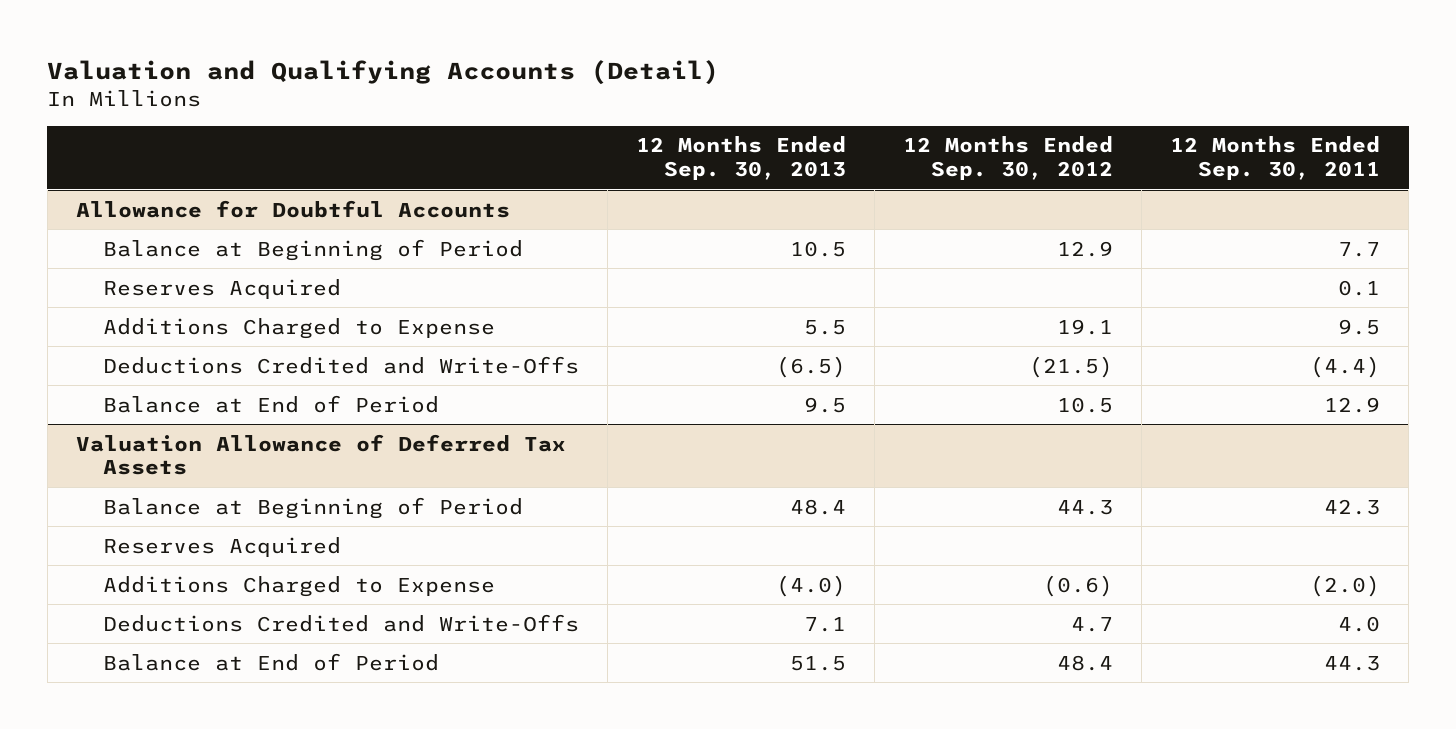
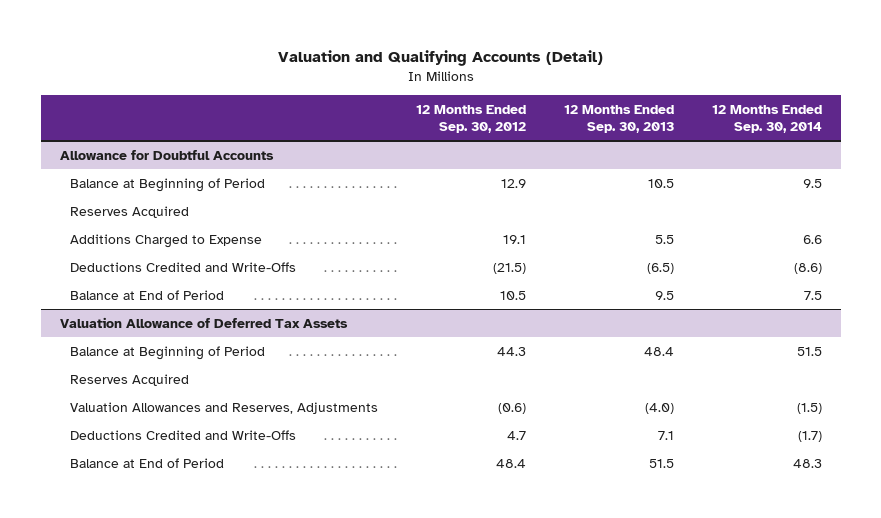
[1170,136,1381,181] 12 Months Ended Sep. 30, 2011 -> none
none -> [711,104,822,134] 12 Months Ended Sep. 30, 2014
[102,575,495,597] Additions Charged to Expense -> none
none -> [69,401,378,414] Valuation Allowances and Reserves, Adjustments

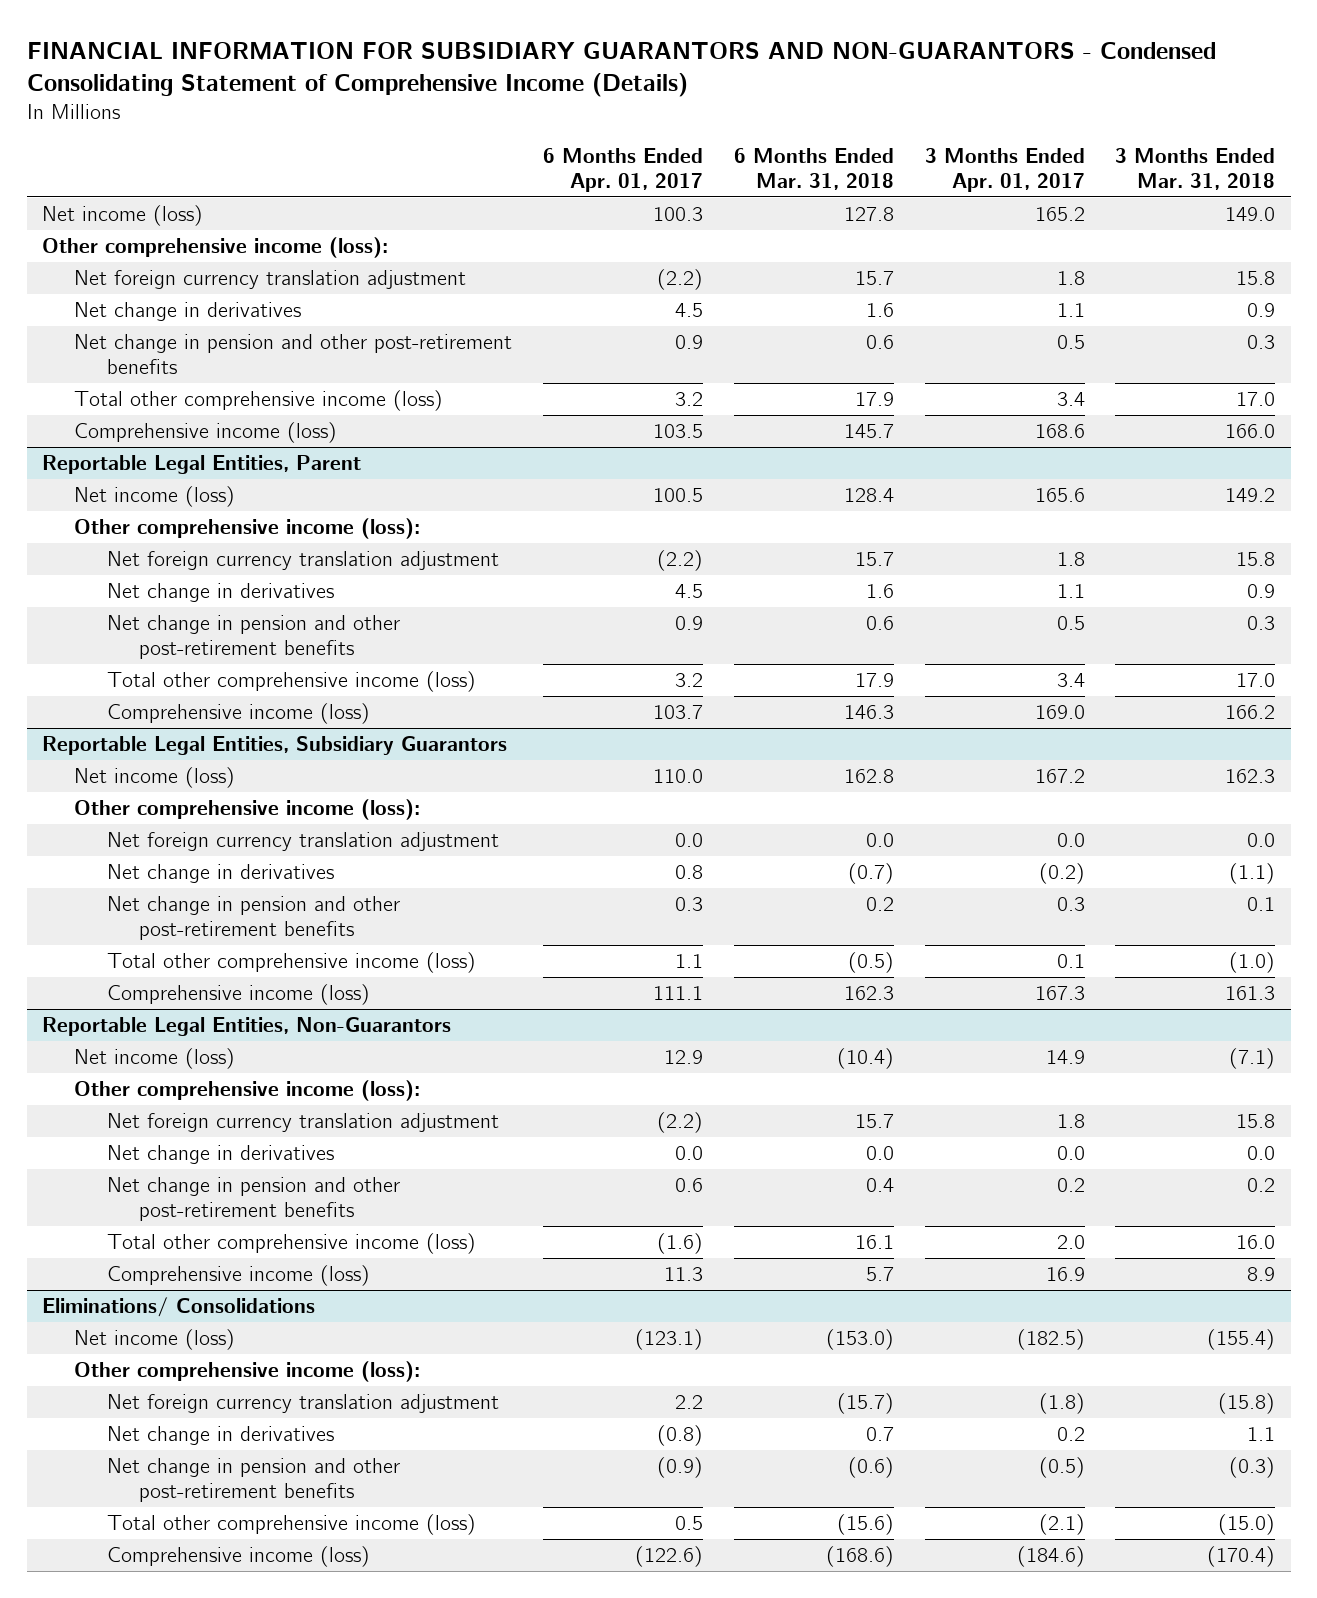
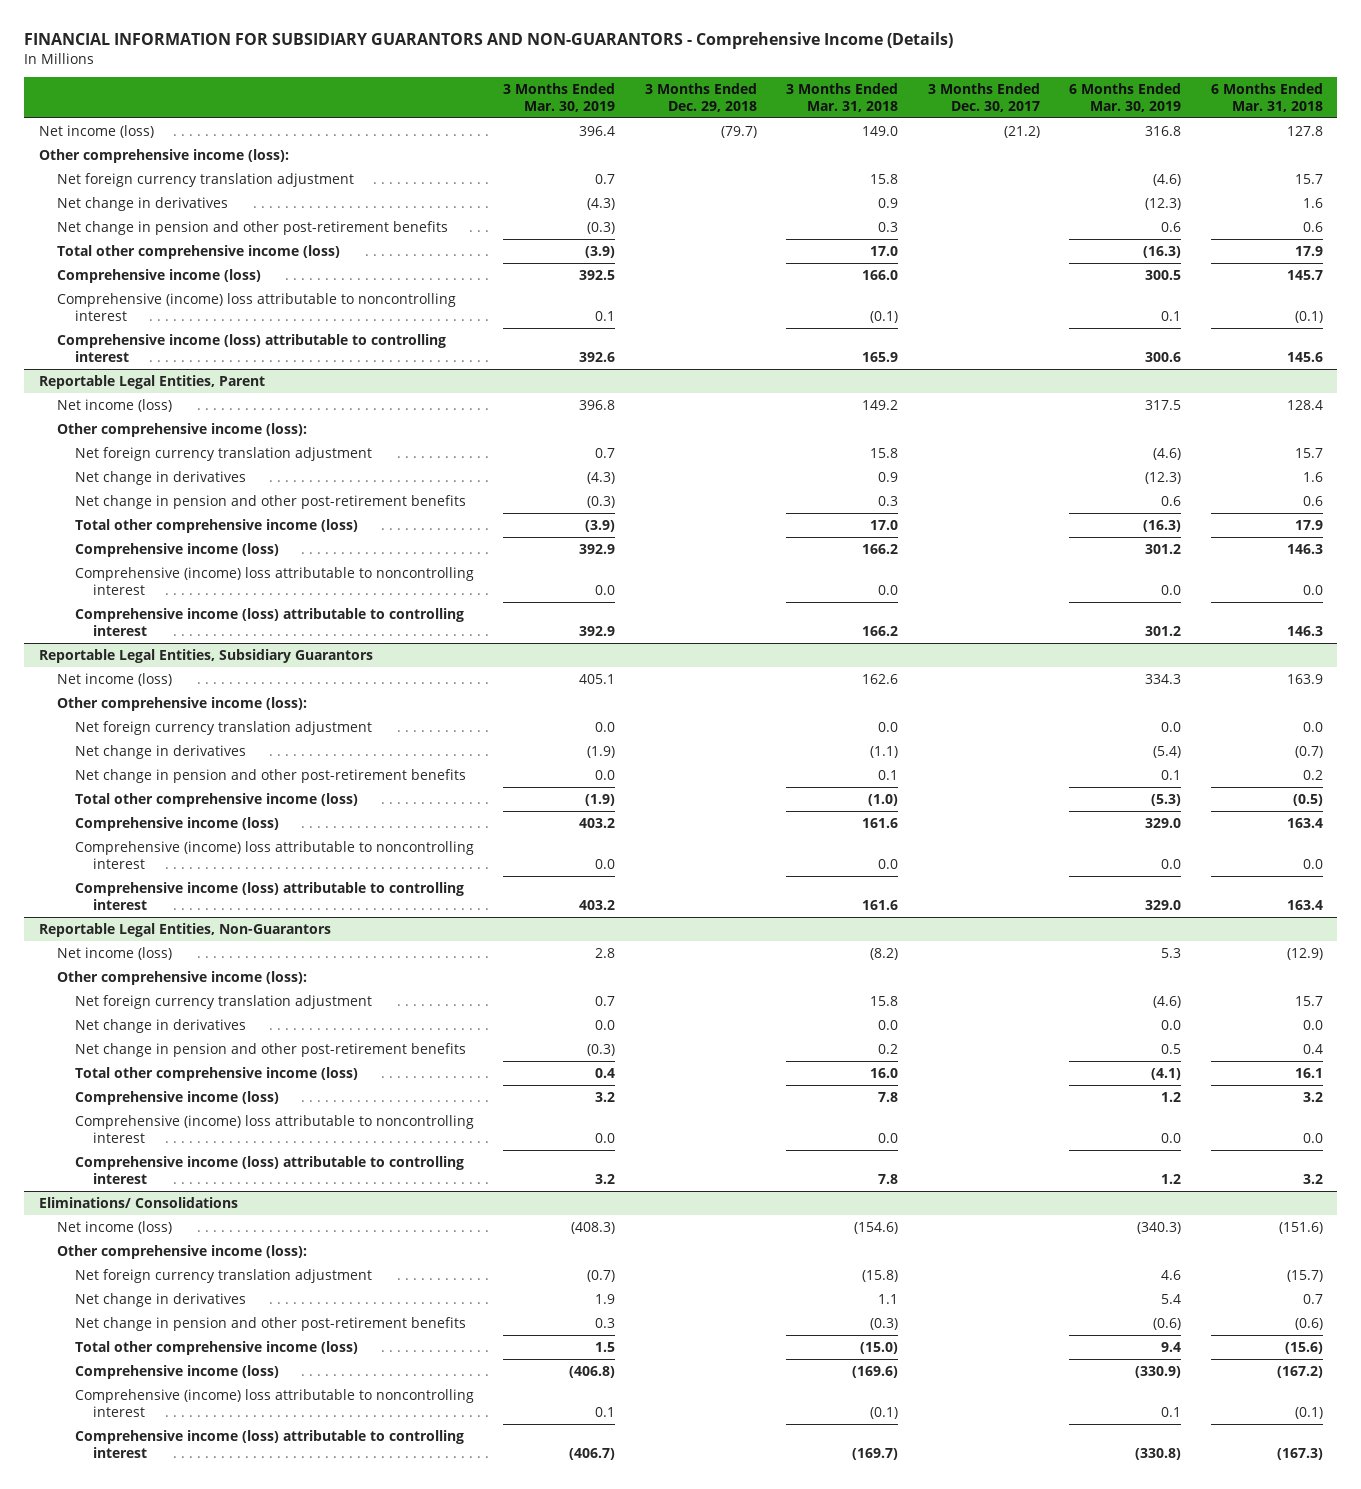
[26,41,1216,98] FINANCIAL INFORMATION FOR SUBSIDIARY GUARANTORS AND NON-GUARANTORS - Condensed Consolidating Statement of Comprehensive Income (Details) -> [23,32,953,50] FINANCIAL INFORMATION FOR SUBSIDIARY GUARANTORS AND NON-GUARANTORS - Comprehensive Income (Details)
[543,148,704,193] 6 Months Ended Apr. 01, 2017 -> none
[924,148,1085,193] 3 Months Ended Apr. 01, 2017 -> none
none -> [503,82,616,112] 3 Months Ended Mar. 30, 2019
none -> [644,82,757,112] 3 Months Ended Dec. 29, 2018
none -> [927,82,1040,112] 3 Months Ended Dec. 30, 2017
none -> [1069,82,1182,112] 6 Months Ended Mar. 30, 2019
none -> [56,292,456,321] Comprehensive (income) loss attributable to noncontrolling interest
none -> [56,333,446,362] Comprehensive income (loss) attributable to controlling interest
none -> [74,566,474,595] Comprehensive (income) loss attributable to noncontrolling interest
none -> [74,607,464,636] Comprehensive income (loss) attributable to controlling interest
[843,769,894,784] 162.8 -> [1286,673,1323,684] 163.9
[1225,769,1276,784] 162.3 -> [862,673,899,684] 162.6
[843,986,894,1001] 162.3 -> [1286,817,1323,828] 163.4
[1225,986,1276,1001] 161.3 -> [862,817,899,828] 161.6
none -> [74,840,474,869] Comprehensive (income) loss attributable to noncontrolling interest
none -> [74,881,464,910] Comprehensive income (loss) attributable to controlling interest
[836,1048,894,1070] (10.4) -> [1286,947,1323,960] (12.9)
[1229,1048,1276,1070] (7.1) -> [870,947,899,960] (8.2)
[865,1267,894,1282] 5.7 -> [1302,1091,1323,1102] 3.2
[1247,1267,1276,1282] 8.9 -> [878,1091,899,1102] 7.8
none -> [74,1114,474,1143] Comprehensive (income) loss attributable to noncontrolling interest
none -> [74,1155,464,1184] Comprehensive income (loss) attributable to controlling interest
[825,1329,894,1351] (153.0) -> [1278,1221,1323,1234] (151.6)
[1207,1329,1276,1351] (155.4) -> [854,1221,899,1234] (154.6)
[825,1546,894,1568] (168.6) -> [1276,1365,1323,1378] (167.2)
[1207,1546,1276,1568] (170.4) -> [852,1365,899,1378] (169.6)
none -> [74,1388,474,1417] Comprehensive (income) loss attributable to noncontrolling interest
none -> [74,1429,464,1458] Comprehensive income (loss) attributable to controlling interest

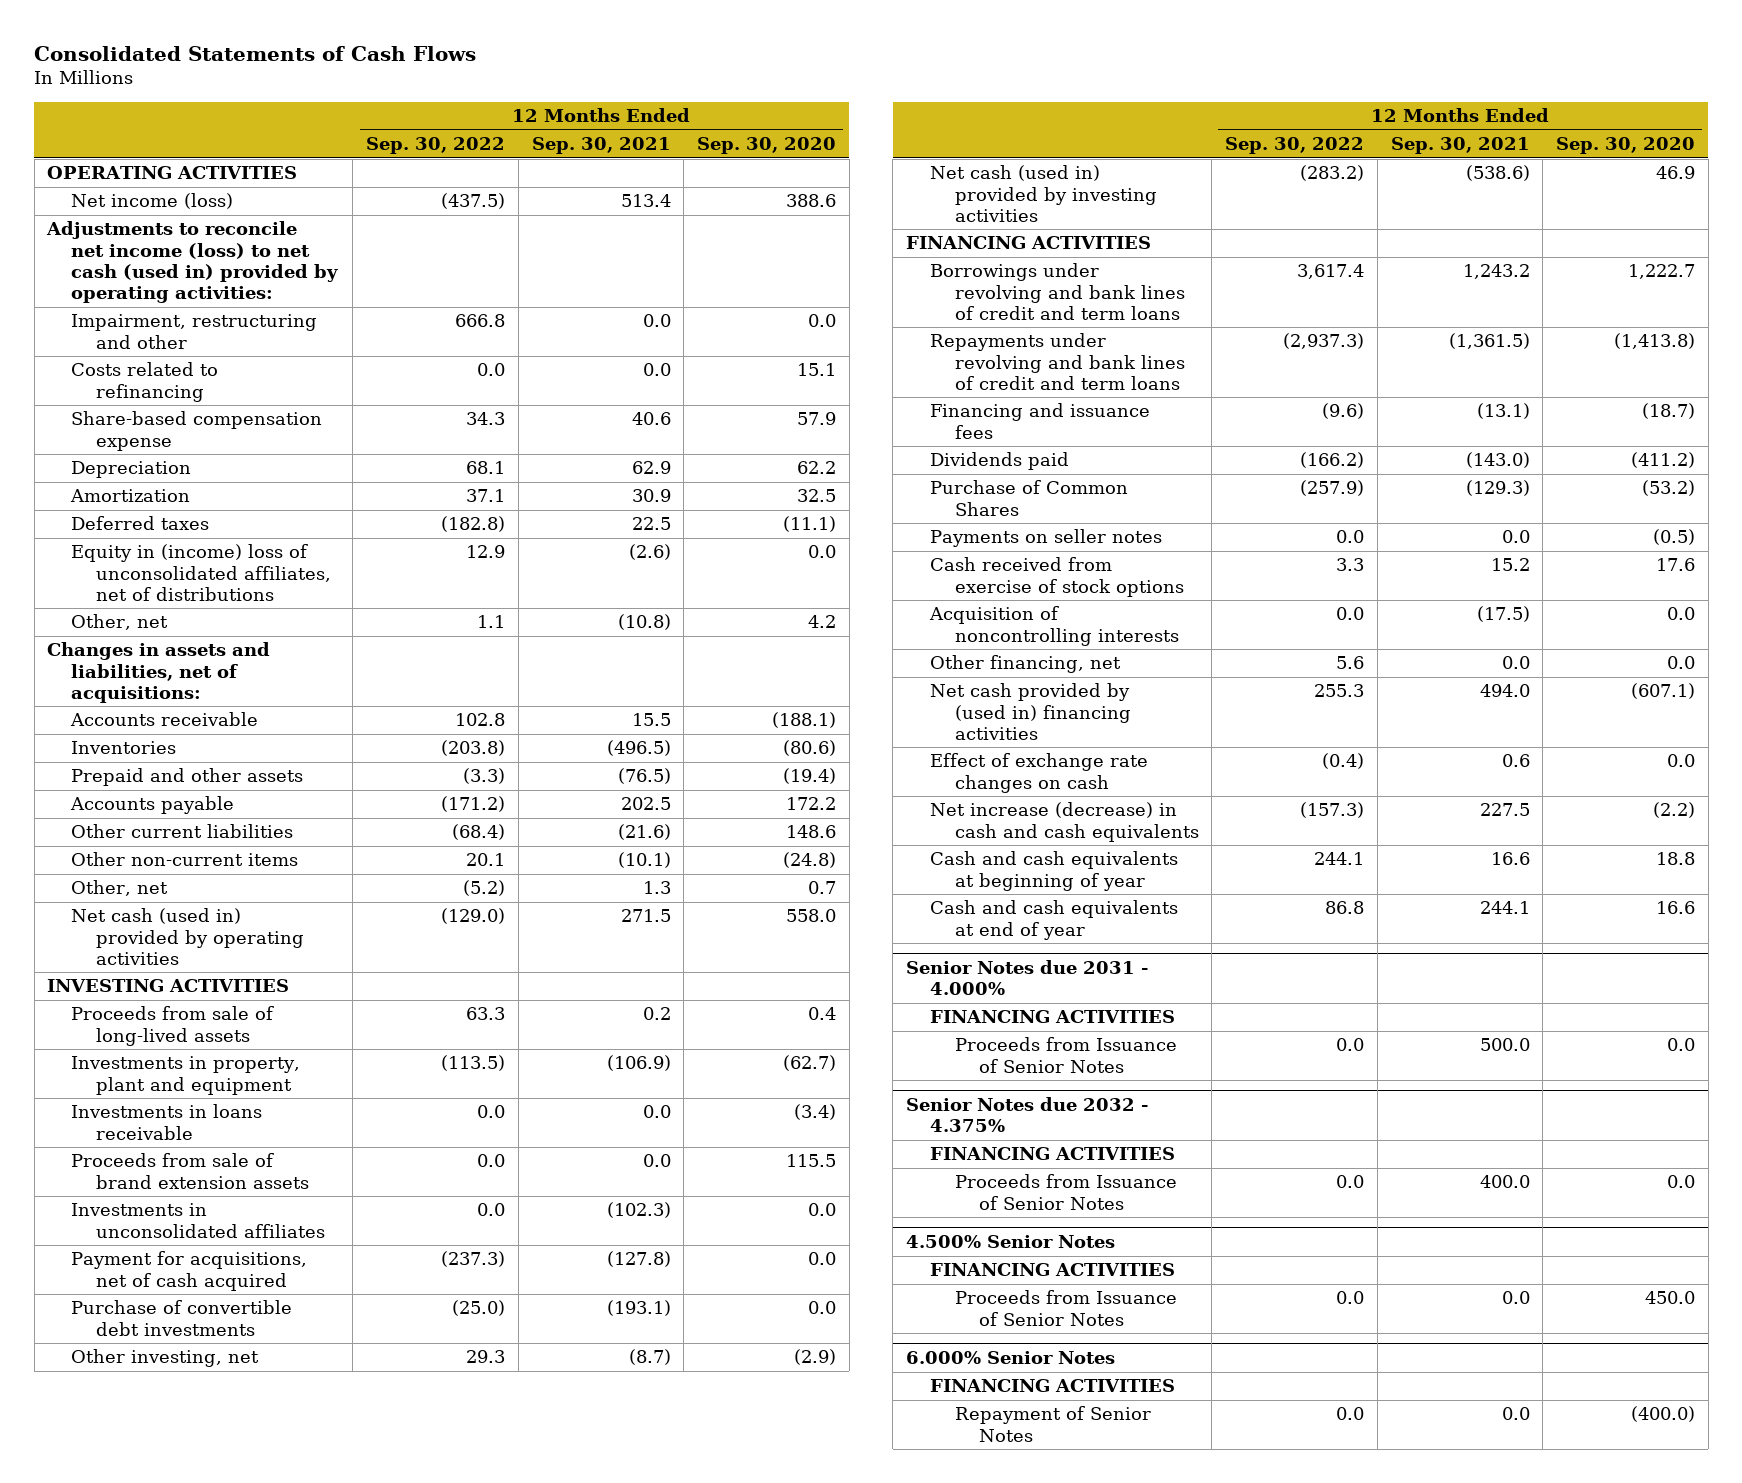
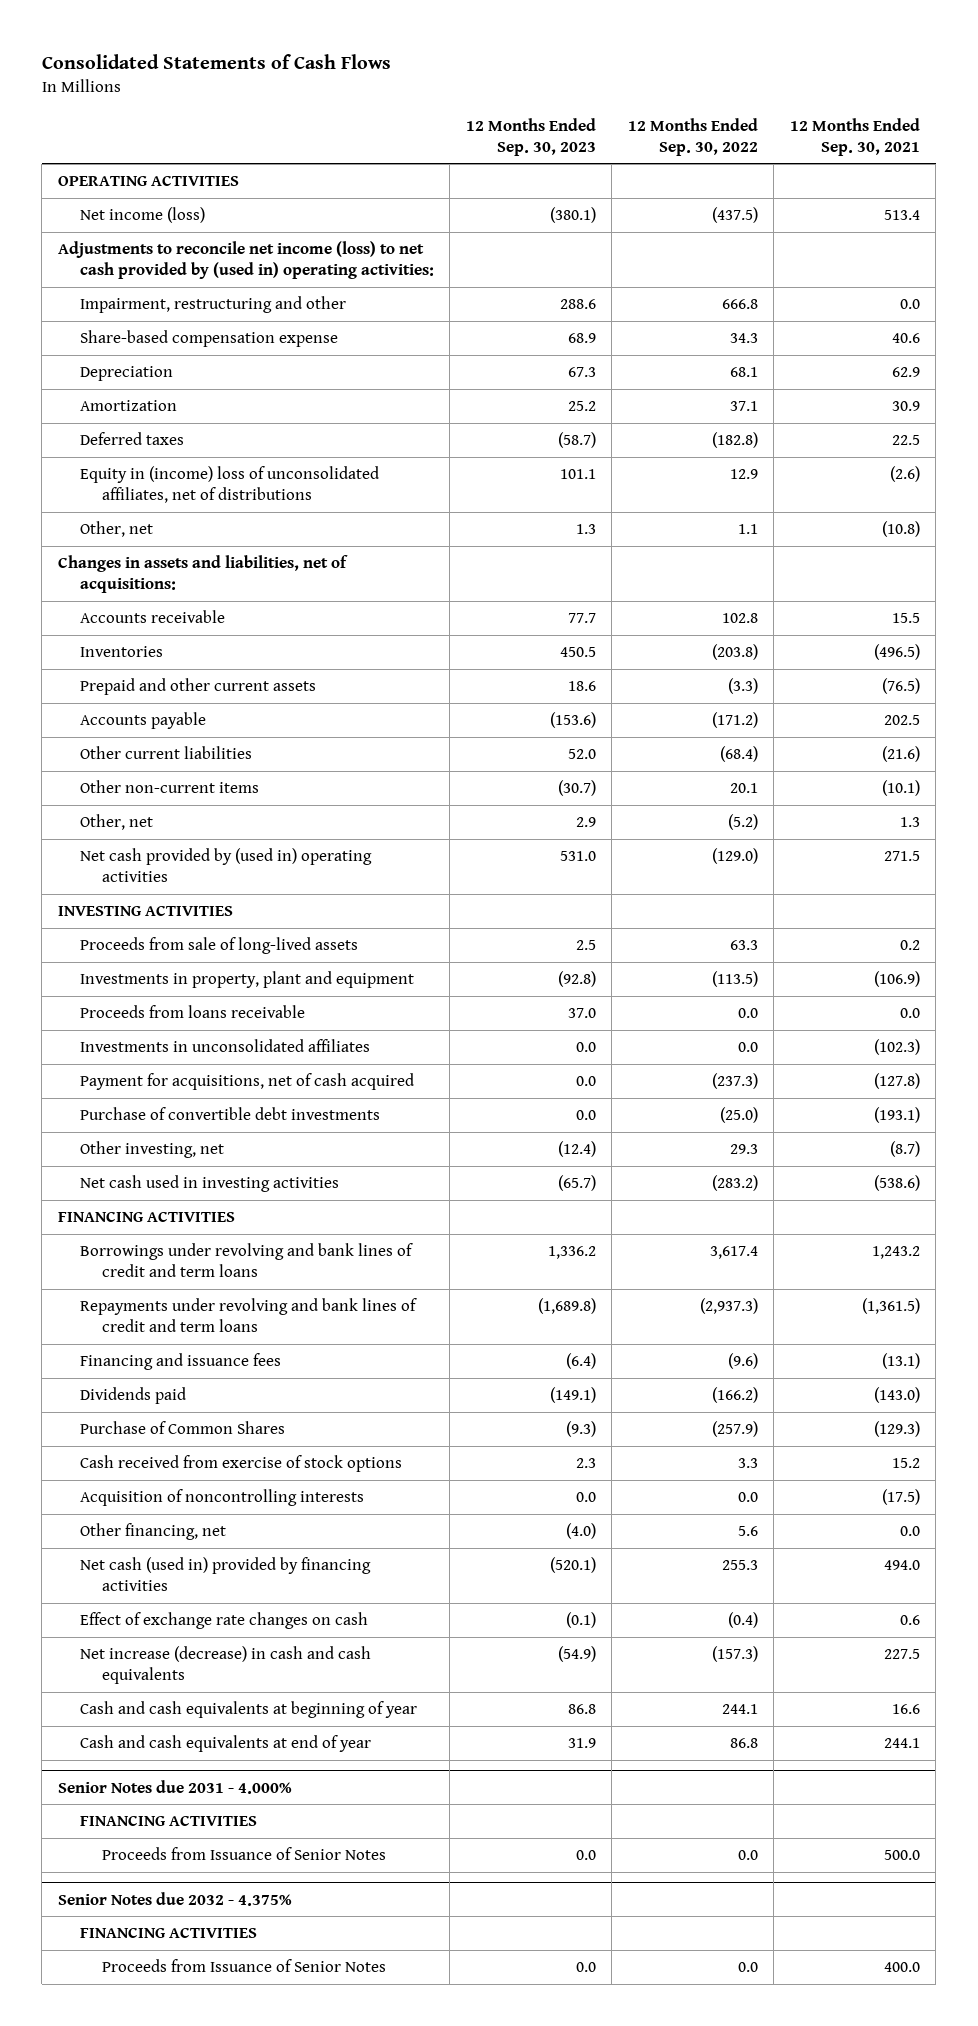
[697,137,837,155] Sep. 30, 2020 -> none
none -> [465,118,596,156] 12 Months Ended Sep. 30, 2023
[46,221,339,303] Adjustments to reconcile net income (loss) to net cash (used in) provided by operating activities: -> [57,241,434,279] Adjustments to reconcile net income (loss) to net cash provided by (used in) operating activities:
[71,362,219,402] Costs related to refinancing -> none
[71,768,304,787] Prepaid and other assets -> [79,678,316,696] Prepaid and other current assets
[71,908,304,965] Net cash (used in) provided by operating activities -> [79,848,372,882] Net cash provided by (used in) operating activities
[71,1104,263,1140] Investments in loans receivable -> none
[71,1153,309,1189] Proceeds from sale of brand extension assets -> none
none -> [79,1005,305,1019] Proceeds from loans receivable
[930,165,1157,222] Net cash (used in) provided by investing activities -> [79,1175,339,1193] Net cash used in investing activities
[930,529,1163,548] Payments on seller notes -> none
[930,683,1131,740] Net cash provided by (used in) financing activities -> [79,1557,371,1591] Net cash (used in) provided by financing activities
[906,1234,1116,1248] 4.500% Senior Notes -> none
[930,1263,1176,1277] FINANCING ACTIVITIES -> none
[954,1290,1177,1326] Proceeds from Issuance of Senior Notes -> none
[906,1350,1116,1364] 6.000% Senior Notes -> none
[930,1379,1176,1393] FINANCING ACTIVITIES -> none
[954,1406,1151,1442] Repayment of Senior Notes -> none

